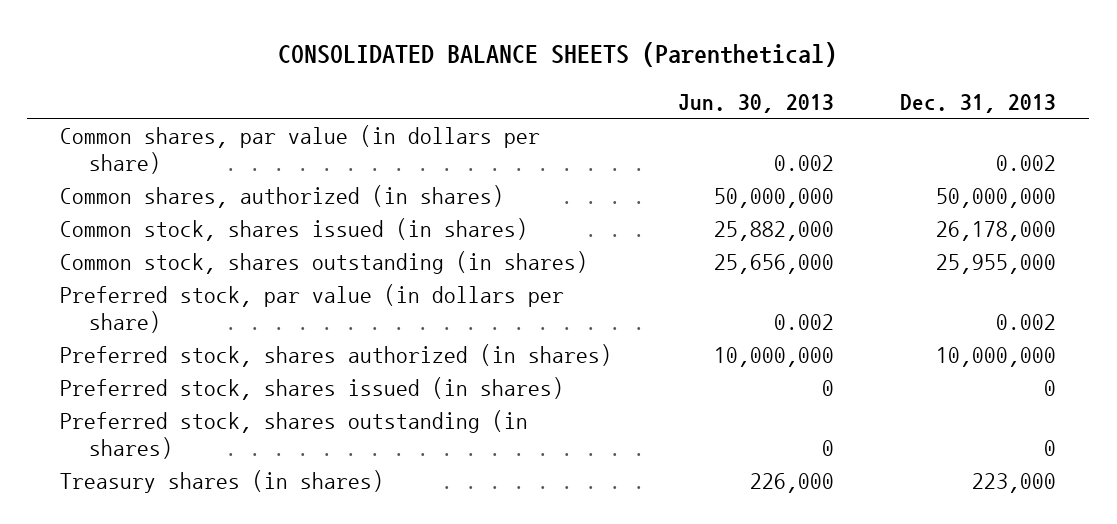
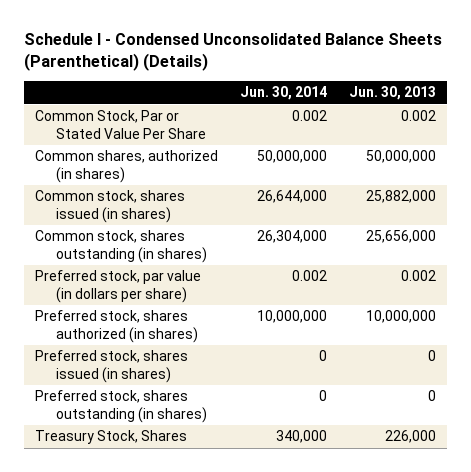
[278,42,838,68] CONSOLIDATED BALANCE SHEETS (Parenthetical) -> [23,33,442,71] Schedule I - Condensed Unconsolidated Balance Sheets (Parenthetical) (Details)
[900,93,1057,113] Dec. 31, 2013 -> none
none -> [239,86,327,101] Jun. 30, 2014
[60,124,541,174] Common shares, par value (in dollars per share) -> [34,110,206,139] Common Stock, Par or Stated Value Per Share
[60,469,385,493] Treasury shares (in shares) -> [34,430,187,445] Treasury Stock, Shares

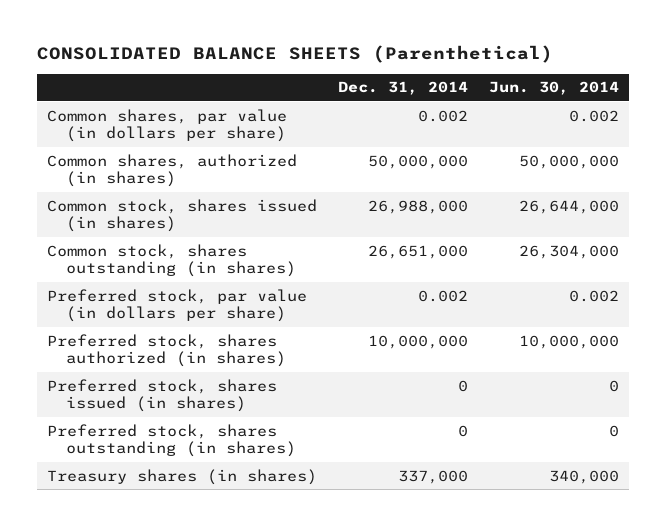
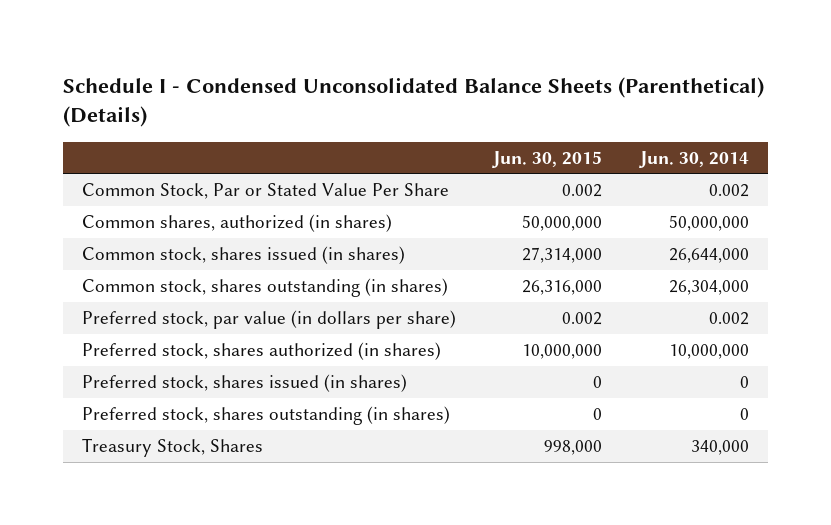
[37,45,554,64] CONSOLIDATED BALANCE SHEETS (Parenthetical) -> [62,76,764,128] Schedule I - Condensed Unconsolidated Balance Sheets (Parenthetical) (Details)
[338,81,469,96] Dec. 31, 2014 -> none
none -> [492,150,603,168] Jun. 30, 2015
[47,108,288,143] Common shares, par value (in dollars per share) -> [81,183,449,200] Common Stock, Par or Stated Value Per Share
[47,468,318,485] Treasury shares (in shares) -> [81,438,263,458] Treasury Stock, Shares

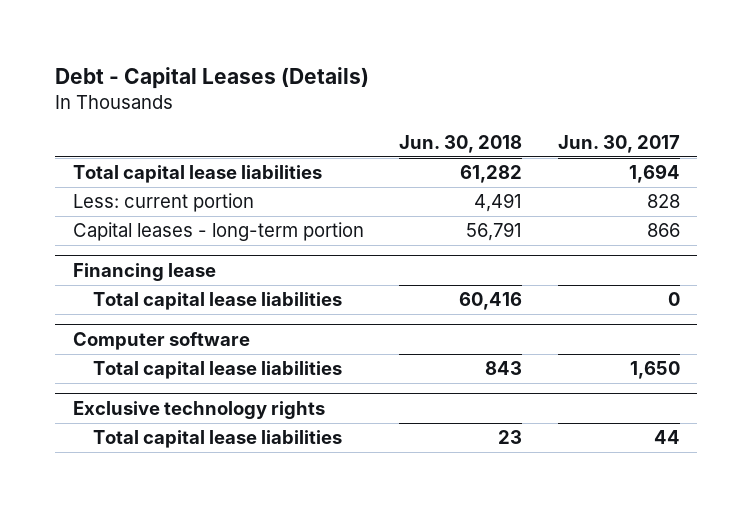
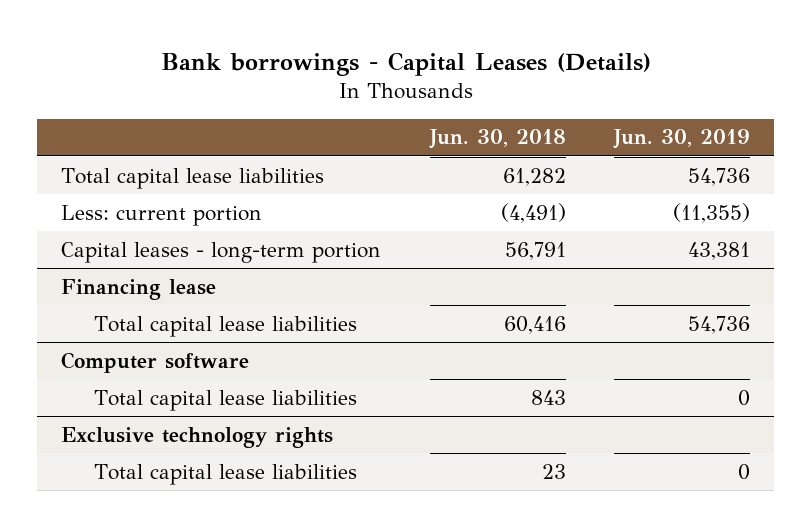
[55,67,370,90] Debt - Capital Leases (Details) -> [160,51,651,76] Bank borrowings - Capital Leases (Details)
[557,134,680,153] Jun. 30, 2017 -> none
none -> [612,129,750,150] Jun. 30, 2019
[474,193,523,213] 4,491 -> [500,202,566,223] (4,491)

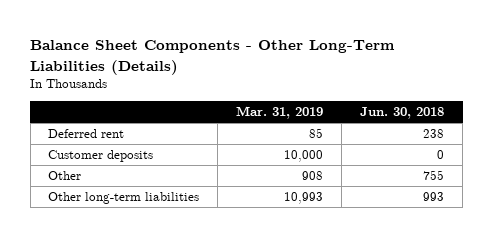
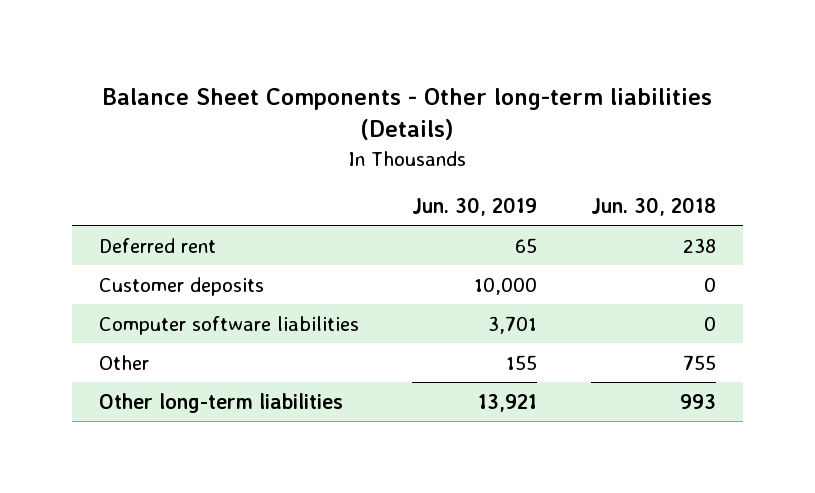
[30,40,396,75] Balance Sheet Components - Other Long-Term Liabilities (Details) -> [102,87,713,141] Balance Sheet Components - Other long-term liabilities (Details)
[236,106,324,120] Mar. 31, 2019 -> none
none -> [412,197,538,217] Jun. 30, 2019
none -> [98,315,359,335] Computer software liabilities

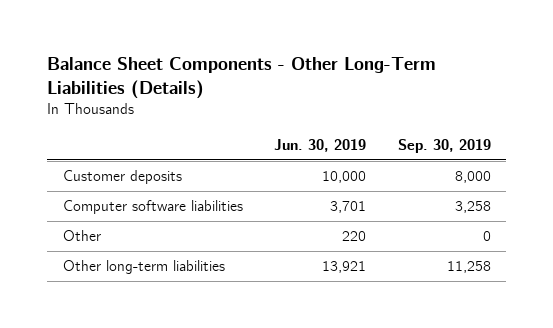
[102,87,713,141] Balance Sheet Components - Other long-term liabilities (Details) -> [46,57,436,99] Balance Sheet Components - Other Long-Term Liabilities (Details)
[590,197,716,217] Jun. 30, 2018 -> none
none -> [397,138,491,153] Sep. 30, 2019
[98,237,216,253] Deferred rent -> none
[506,354,538,370] 155 -> [342,231,367,242] 220

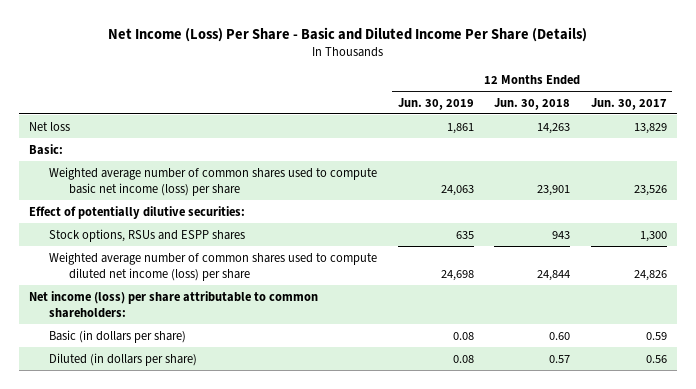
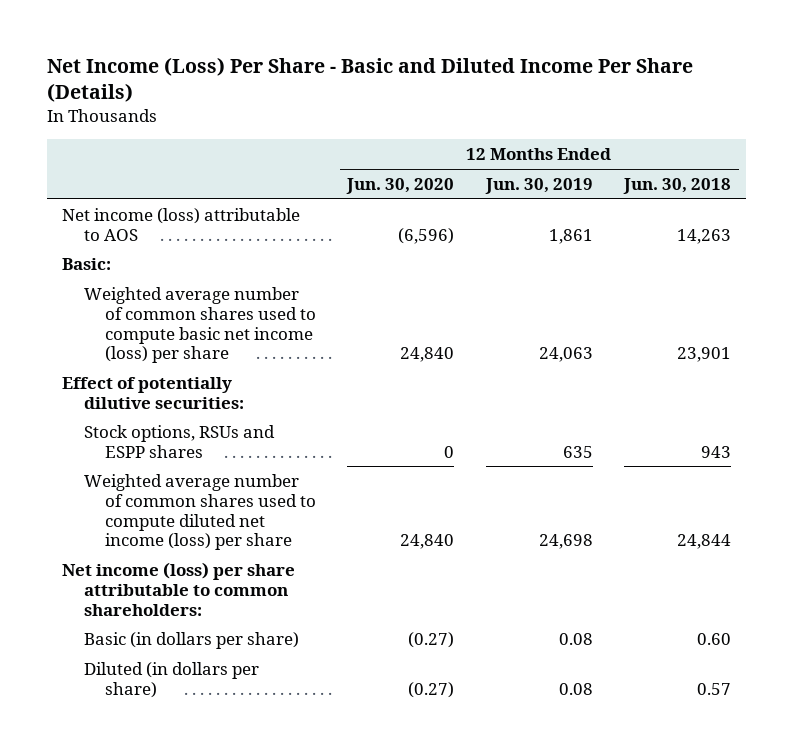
[590,97,667,110] Jun. 30, 2017 -> none
none -> [346,178,455,195] Jun. 30, 2020
[29,121,71,131] Net loss -> [62,207,301,241] Net income (loss) attributable to AOS

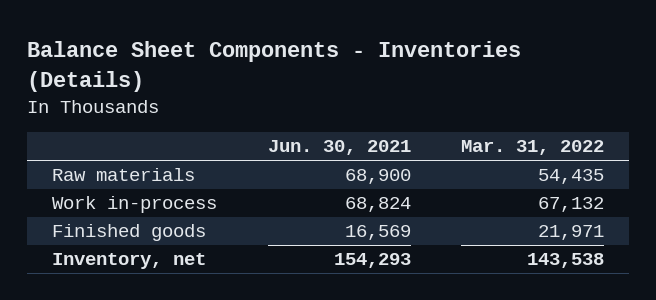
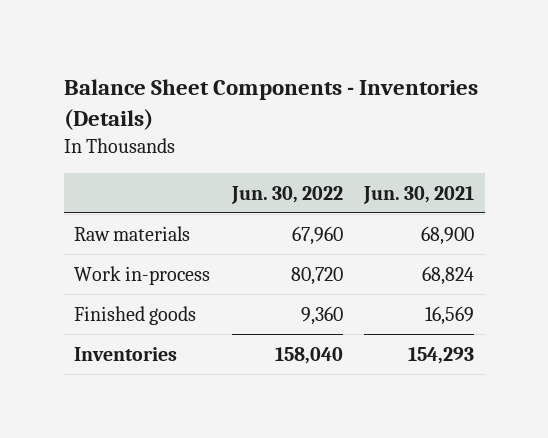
[461,140,605,156] Mar. 31, 2022 -> none
none -> [230,185,343,204] Jun. 30, 2022
[52,253,207,270] Inventory, net -> [74,346,178,361] Inventories

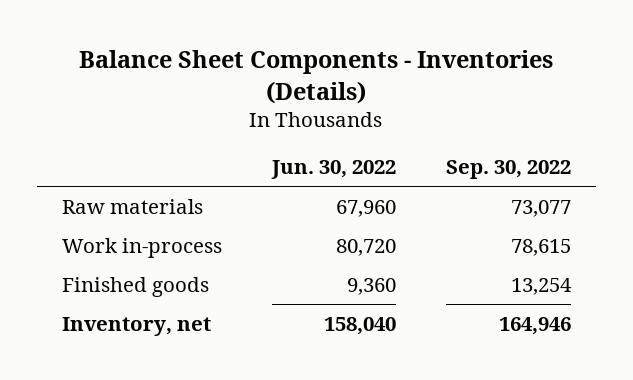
[362,185,474,204] Jun. 30, 2021 -> none
none -> [446,160,572,180] Sep. 30, 2022
[74,346,178,361] Inventories -> [61,316,211,336] Inventory, net

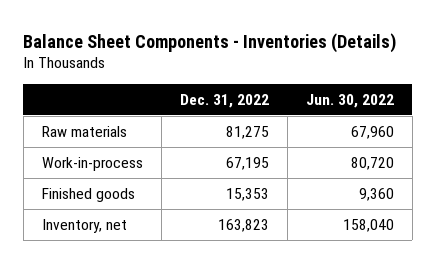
[446,160,572,180] Sep. 30, 2022 -> none
none -> [179,93,269,108] Dec. 31, 2022
[61,237,222,258] Work in-process -> [41,156,143,171] Work-in-process

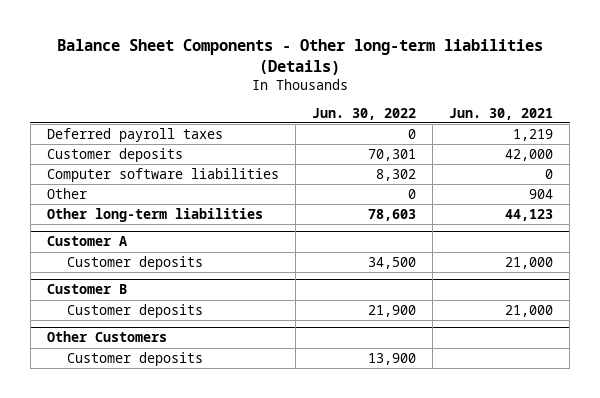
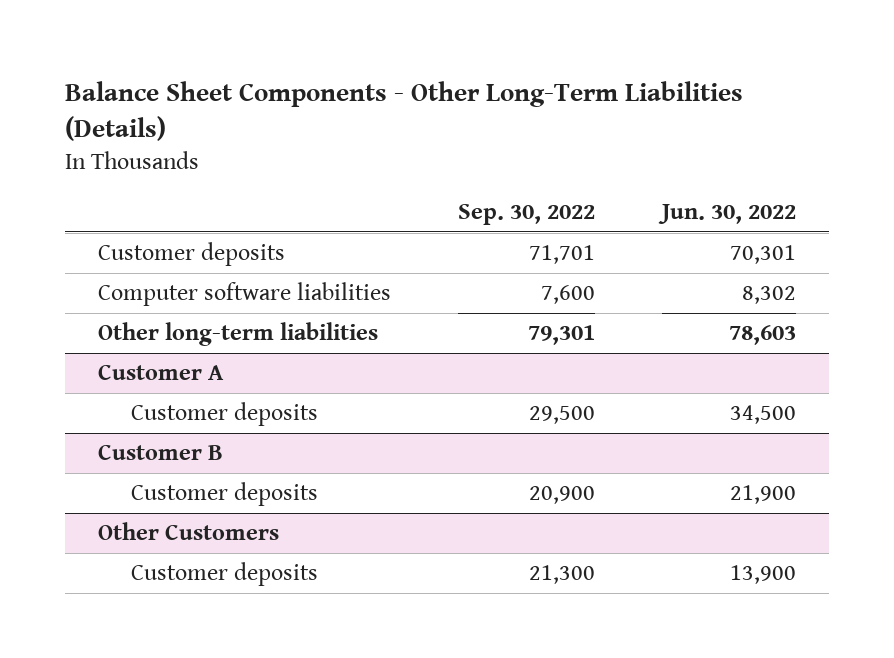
[57,39,544,75] Balance Sheet Components - Other long-term liabilities (Details) -> [65,81,744,142] Balance Sheet Components - Other Long-Term Liabilities (Details)
[449,107,554,120] Jun. 30, 2021 -> none
none -> [458,204,596,226] Sep. 30, 2022
[47,127,224,142] Deferred payroll taxes -> none
[47,187,88,199] Other -> none

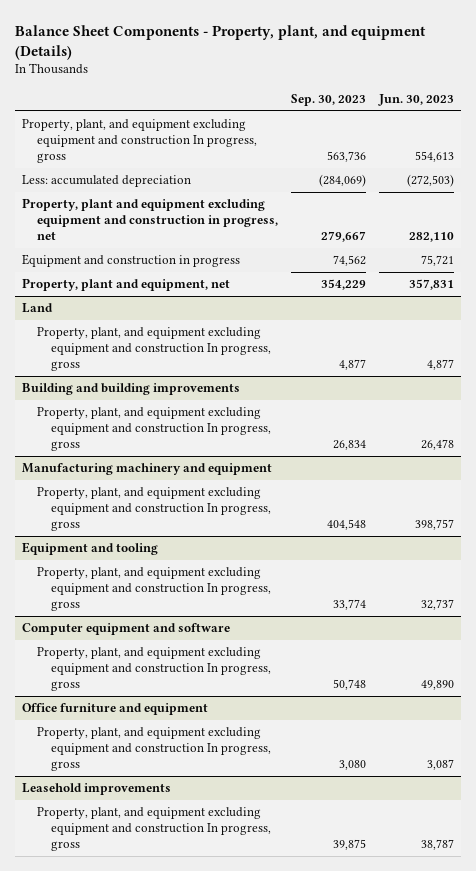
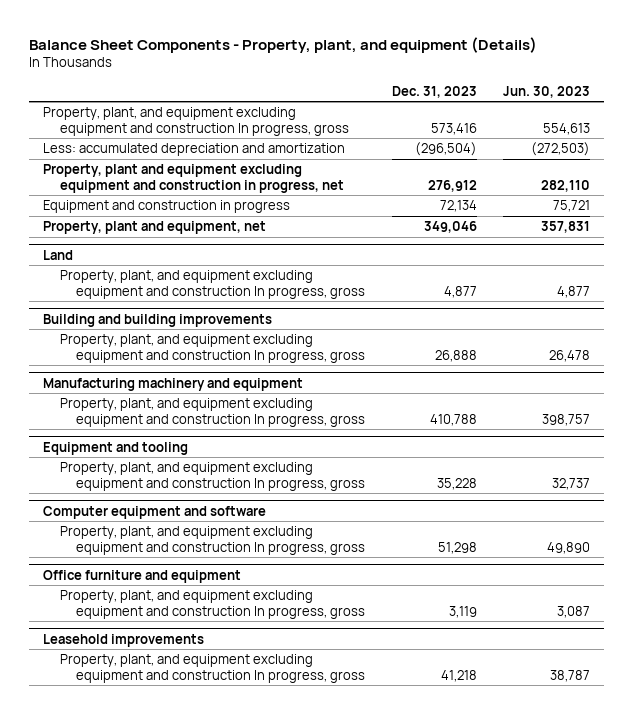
[290,93,366,106] Sep. 30, 2023 -> none
none -> [391,85,477,98] Dec. 31, 2023
[22,175,192,188] Less: accumulated depreciation -> [42,143,345,157] Less: accumulated depreciation and amortization

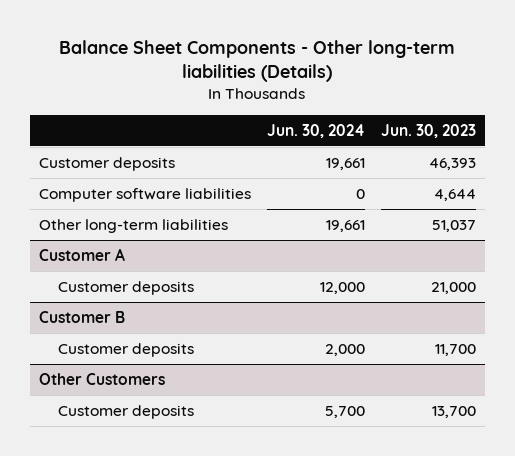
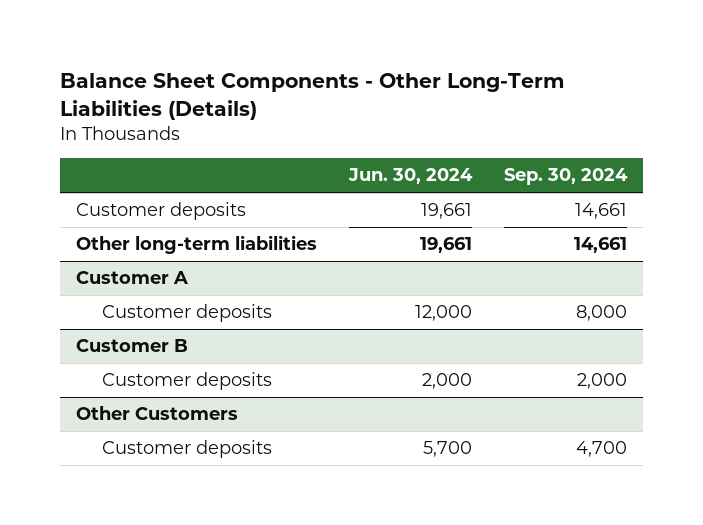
[59,40,456,83] Balance Sheet Components - Other long-term liabilities (Details) -> [60,73,566,121] Balance Sheet Components - Other Long-Term Liabilities (Details)
[381,123,477,138] Jun. 30, 2023 -> none
none -> [503,168,628,186] Sep. 30, 2024
[38,187,251,202] Computer software liabilities -> none

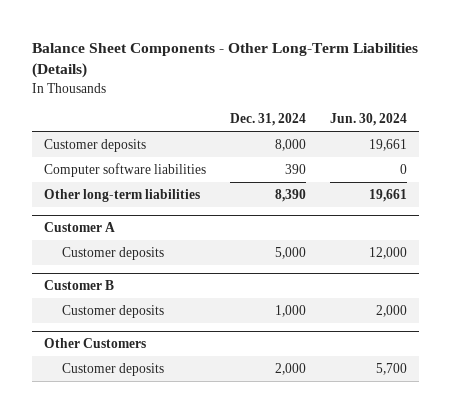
[503,168,628,186] Sep. 30, 2024 -> none
none -> [229,113,306,127] Dec. 31, 2024
none -> [43,162,206,177] Computer software liabilities

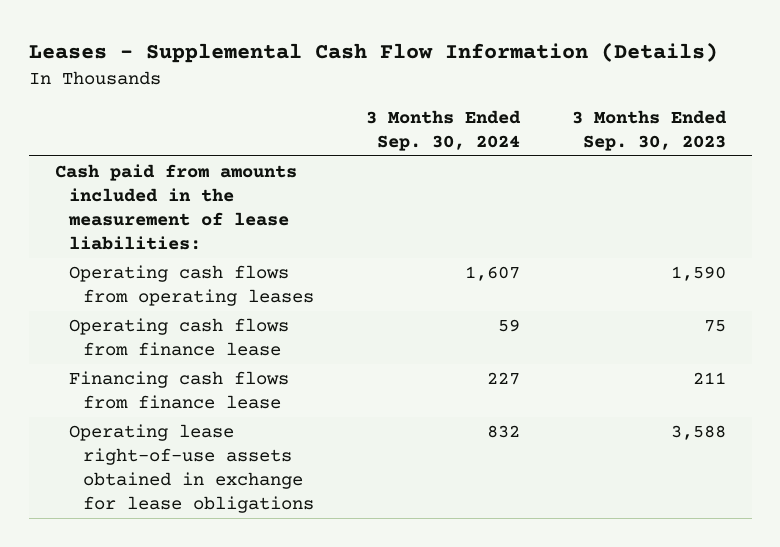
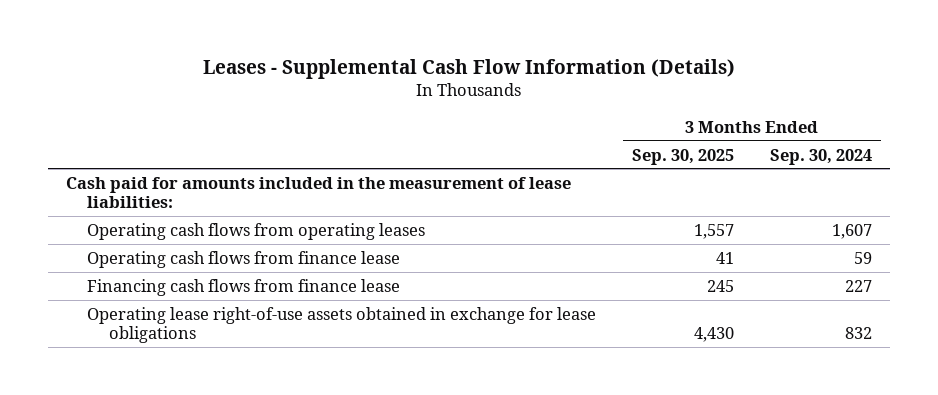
[571,109,727,151] 3 Months Ended Sep. 30, 2023 -> none
none -> [632,148,735,165] Sep. 30, 2025
[54,164,297,250] Cash paid from amounts included in the measurement of lease liabilities: -> [65,176,571,209] Cash paid for amounts included in the measurement of lease liabilities:

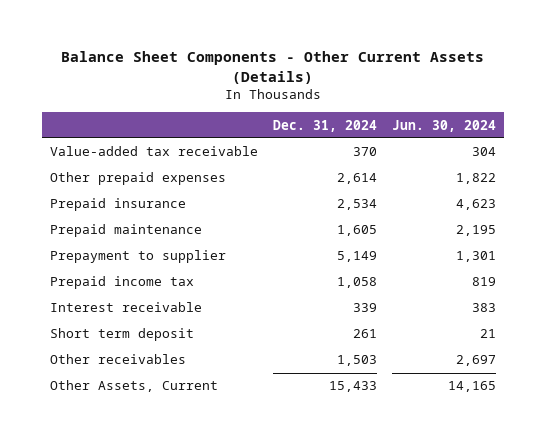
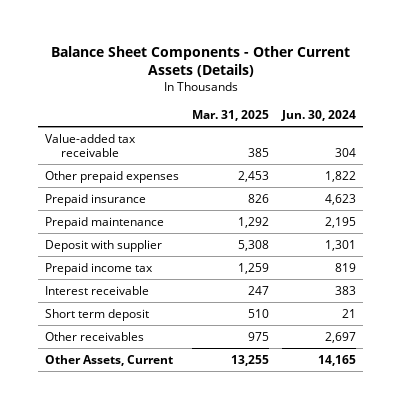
[272,119,377,132] Dec. 31, 2024 -> none
none -> [192,109,270,121] Mar. 31, 2025
[49,250,226,264] Prepayment to supplier -> [44,239,162,252] Deposit with supplier

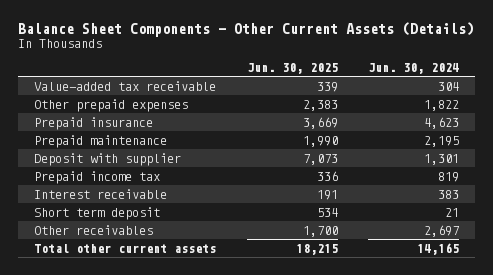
[192,109,270,121] Mar. 31, 2025 -> none
none -> [246,63,338,75] Jun. 30, 2025
[44,354,173,366] Other Assets, Current -> [33,243,216,253] Total other current assets

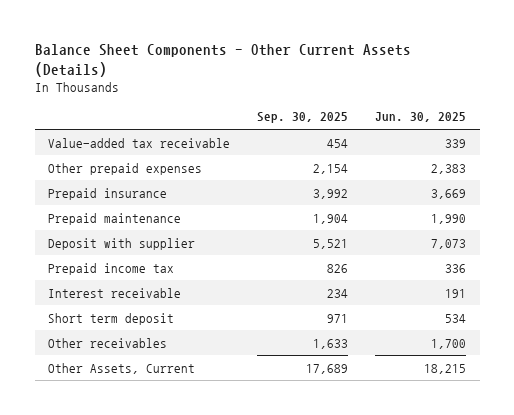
[368,63,460,75] Jun. 30, 2024 -> none
none -> [257,112,349,124] Sep. 30, 2025
[33,243,216,253] Total other current assets -> [48,362,196,374] Other Assets, Current

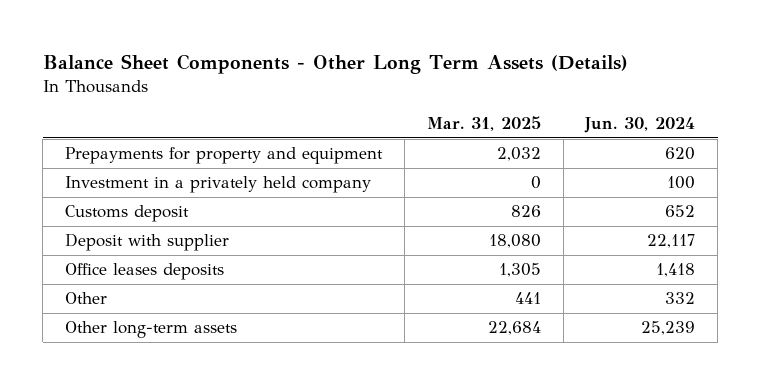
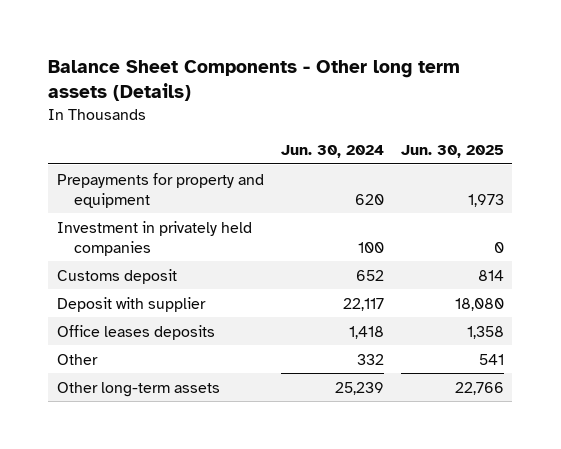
[42,53,628,74] Balance Sheet Components - Other Long Term Assets (Details) -> [48,60,461,101] Balance Sheet Components - Other long term assets (Details)
[426,116,541,132] Mar. 31, 2025 -> none
none -> [400,145,504,159] Jun. 30, 2025
[65,176,372,194] Investment in a privately held company -> [56,220,252,256] Investment in privately held companies

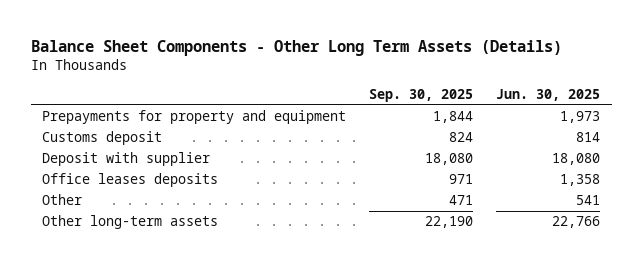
[48,60,461,101] Balance Sheet Components - Other long term assets (Details) -> [30,40,562,57] Balance Sheet Components - Other Long Term Assets (Details)
[280,145,384,159] Jun. 30, 2024 -> none
none -> [369,89,474,103] Sep. 30, 2025
[56,220,252,256] Investment in privately held companies -> none

